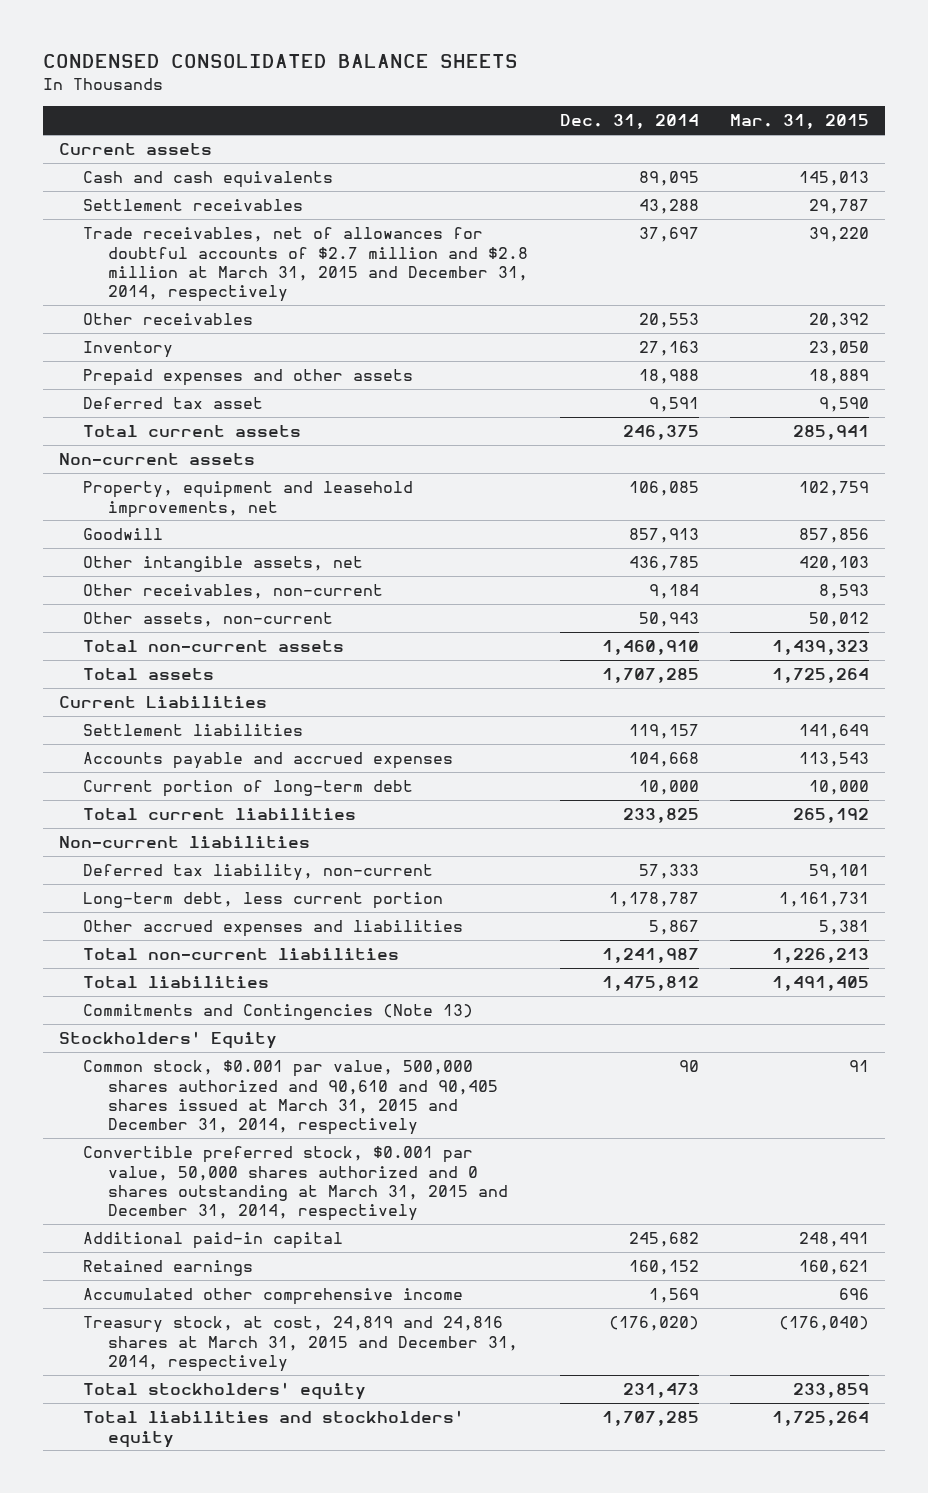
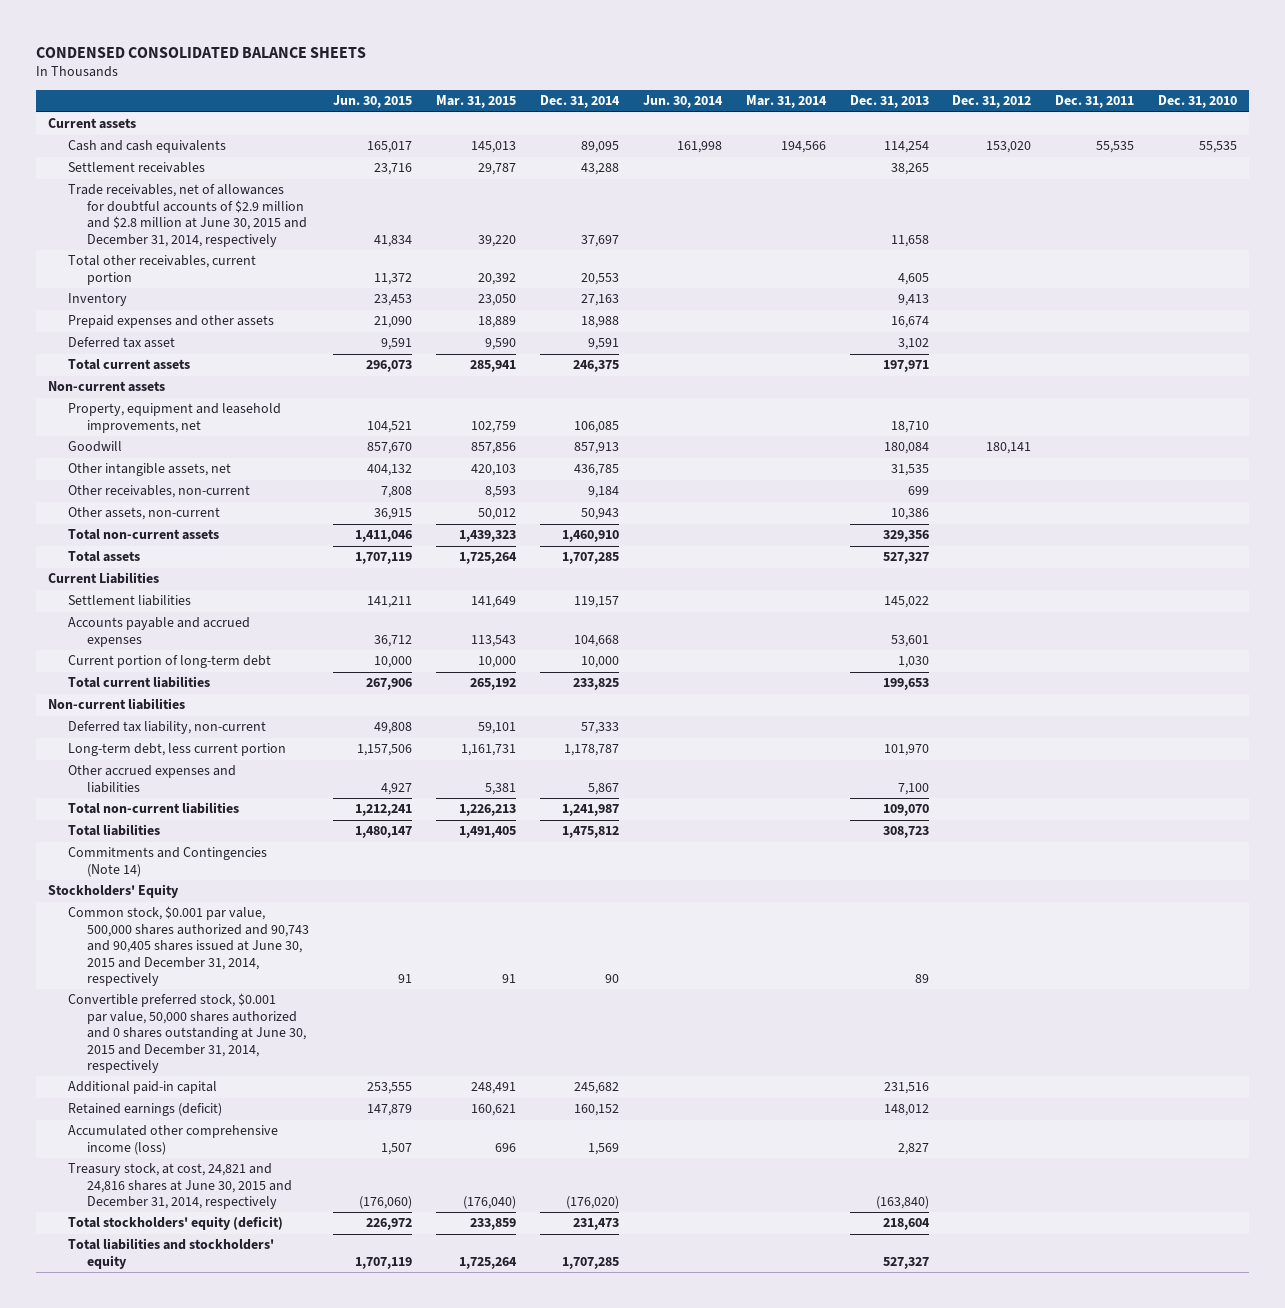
none -> [333,95,413,109] Jun. 30, 2015
none -> [642,95,723,109] Jun. 30, 2014
none -> [745,95,827,109] Mar. 31, 2014
none -> [849,95,929,109] Dec. 31, 2013
none -> [952,95,1032,109] Dec. 31, 2012
none -> [1055,95,1135,109] Dec. 31, 2011
none -> [1158,95,1238,109] Dec. 31, 2010
[83,227,528,303] Trade receivables, net of allowances for doubtful accounts of $2.7 million and $2.8 million at March 31, 2015 and December 31, 2014, respectively -> [67,184,308,247] Trade receivables, net of allowances for doubtful accounts of $2.9 million and $2.8 million at June 30, 2015 and December 31, 2014, respectively
[83,313,254,326] Other receivables -> [67,255,256,285] Total other receivables, current portion
[83,1004,474,1021] Commitments and Contingencies (Note 13) -> [67,847,267,877] Commitments and Contingencies (Note 14)
[83,1060,498,1136] Common stock, $0.001 par value, 500,000 shares authorized and 90,610 and 90,405 shares issued at March 31, 2015 and December 31, 2014, respectively -> [67,906,310,986] Common stock, $0.001 par value, 500,000 shares authorized and 90,743 and 90,405 shares issued at June 30, 2015 and December 31, 2014, respectively
[83,1146,508,1222] Convertible preferred stock, $0.001 par value, 50,000 shares authorized and 0 shares outstanding at March 31, 2015 and December 31, 2014, respectively -> [67,993,307,1073] Convertible preferred stock, $0.001 par value, 50,000 shares authorized and 0 shares outstanding at June 30, 2015 and December 31, 2014, respectively
[83,1260,254,1277] Retained earnings -> [67,1103,222,1117] Retained earnings (deficit)
[83,1288,464,1306] Accumulated other comprehensive income -> [67,1125,278,1155] Accumulated other comprehensive income (loss)
[83,1316,518,1372] Treasury stock, at cost, 24,819 and 24,816 shares at March 31, 2015 and December 31, 2014, respectively -> [67,1163,293,1210] Treasury stock, at cost, 24,821 and 24,816 shares at June 30, 2015 and December 31, 2014, respectively
[83,1382,367,1401] Total stockholders' equity -> [67,1216,283,1231] Total stockholders' equity (deficit)

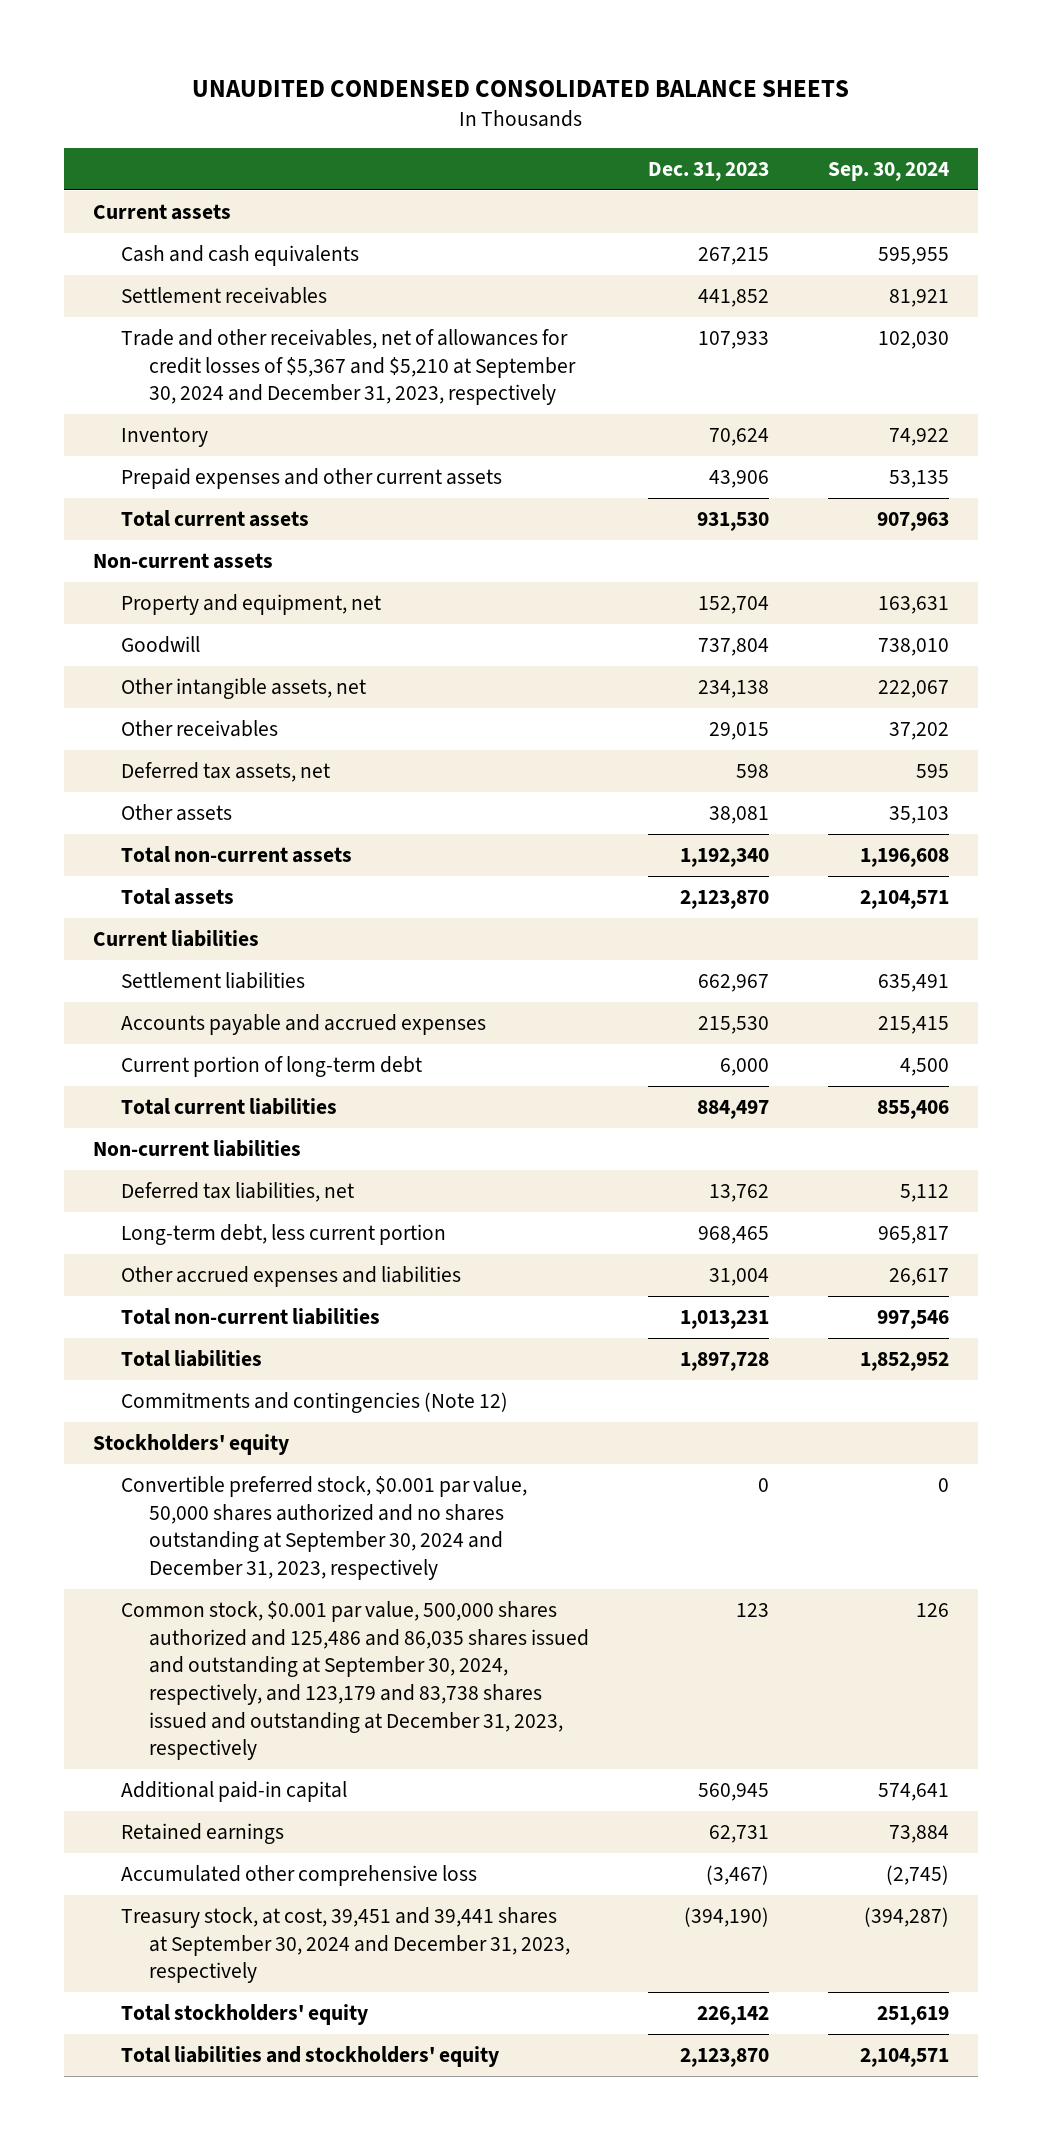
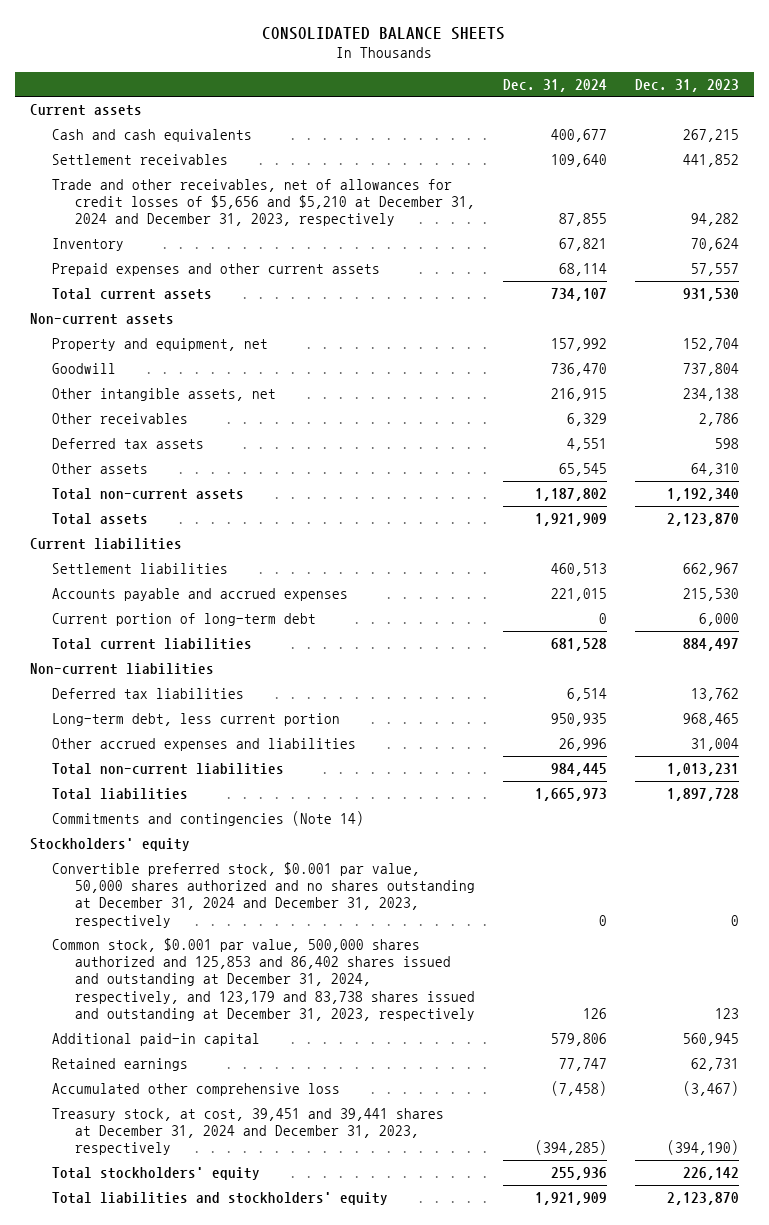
[191,79,849,97] UNAUDITED CONDENSED CONSOLIDATED BALANCE SHEETS -> [262,26,506,40] CONSOLIDATED BALANCE SHEETS
[828,161,950,181] Sep. 30, 2024 -> none
none -> [503,78,608,92] Dec. 31, 2024
[121,329,577,406] Trade and other receivables, net of allowances for credit losses of $5,367 and $5,210 at September 30, 2024 and December 31, 2023, respectively -> [52,178,475,227] Trade and other receivables, net of allowances for credit losses of $5,656 and $5,210 at December 31, 2024 and December 31, 2023, respectively
[698,331,770,350] 107,933 -> [691,213,740,227] 94,282
[709,470,770,489] 43,906 -> [691,262,740,276] 57,557
[709,722,770,741] 29,015 -> [699,412,740,426] 2,786
[121,762,331,783] Deferred tax assets, net -> [52,437,205,449] Deferred tax assets
[709,806,770,825] 38,081 -> [691,462,740,476] 64,310
[121,1182,355,1203] Deferred tax liabilities, net -> [52,687,245,699] Deferred tax liabilities
[121,1392,509,1414] Commitments and contingencies (Note 12) -> [52,810,365,826] Commitments and contingencies (Note 14)
[121,1476,528,1581] Convertible preferred stock, $0.001 par value, 50,000 shares authorized and no shares outstanding at September 30, 2024 and December 31, 2023, respectively -> [52,861,475,928] Convertible preferred stock, $0.001 par value, 50,000 shares authorized and no shares outstanding at December 31, 2024 and December 31, 2023, respectively
[121,1601,590,1761] Common stock, $0.001 par value, 500,000 shares authorized and 125,486 and 86,035 shares issued and outstanding at September 30, 2024, respectively, and 123,179 and 83,738 shares issued and outstanding at December 31, 2023, respectively -> [52,937,475,1021] Common stock, $0.001 par value, 500,000 shares authorized and 125,853 and 86,402 shares issued and outstanding at December 31, 2024, respectively, and 123,179 and 83,738 shares issued and outstanding at December 31, 2023, respectively
[121,1907,571,1984] Treasury stock, at cost, 39,451 and 39,441 shares at September 30, 2024 and December 31, 2023, respectively -> [52,1107,445,1156] Treasury stock, at cost, 39,451 and 39,441 shares at December 31, 2024 and December 31, 2023, respectively

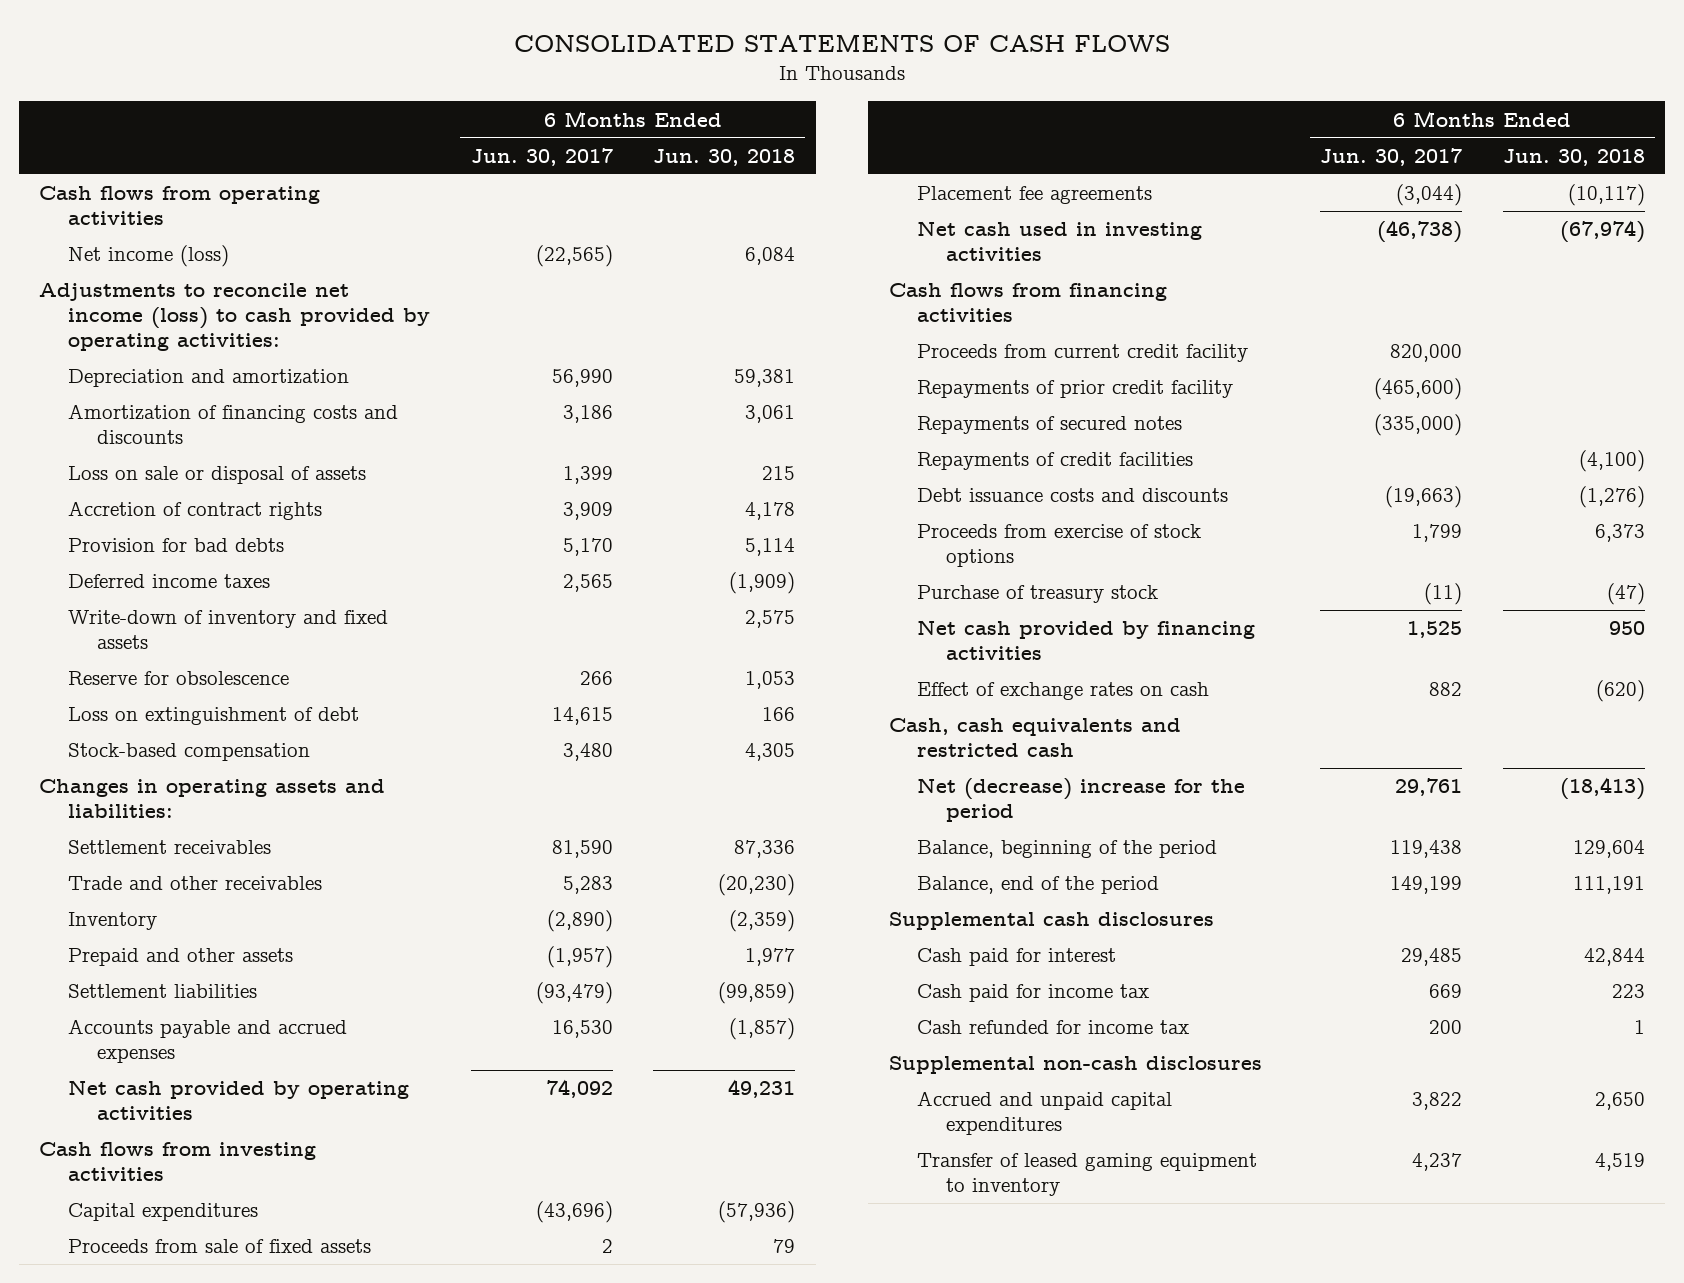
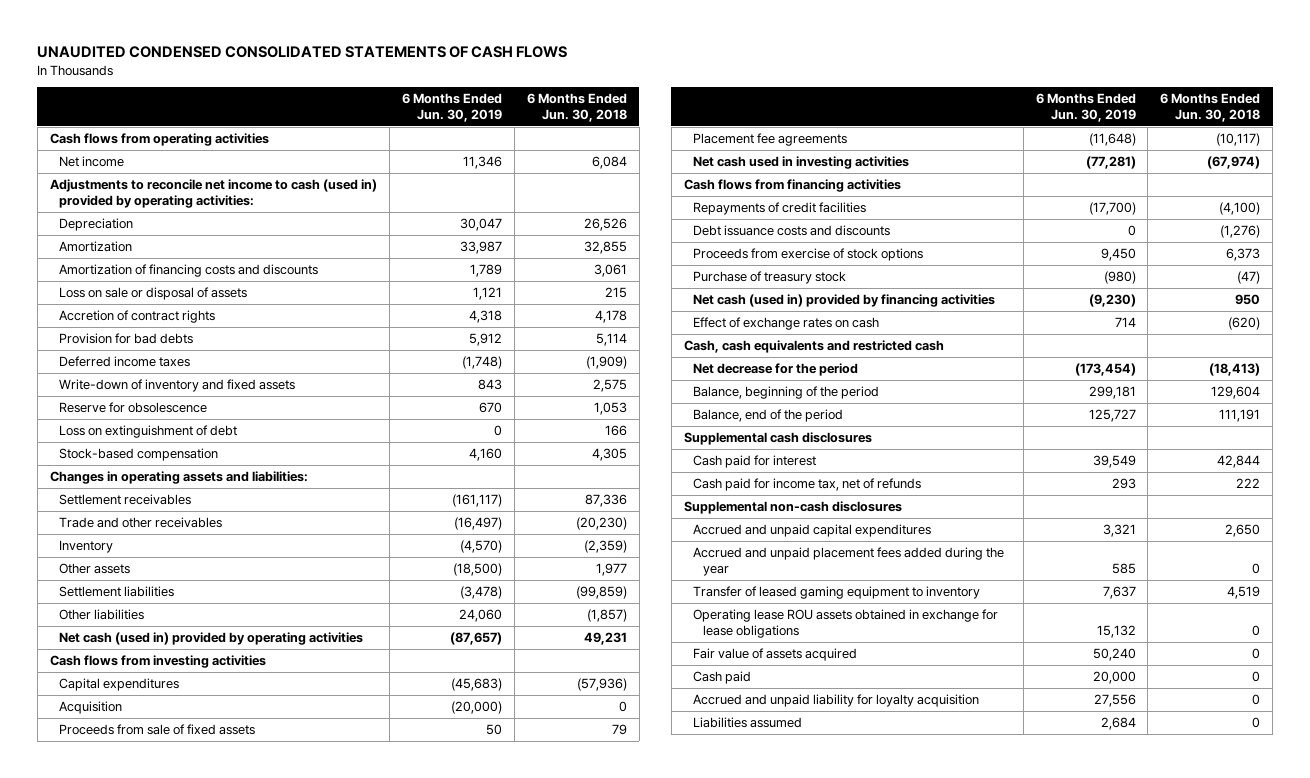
[513,33,1170,52] CONSOLIDATED STATEMENTS OF CASH FLOWS -> [37,46,568,59] UNAUDITED CONDENSED CONSOLIDATED STATEMENTS OF CASH FLOWS
[470,147,613,166] Jun. 30, 2017 -> none
none -> [401,93,502,123] 6 Months Ended Jun. 30, 2019
[67,245,229,268] Net income (loss) -> [59,155,125,167] Net income
[39,283,430,352] Adjustments to reconcile net income (loss) to cash provided by operating activities: -> [49,178,377,208] Adjustments to reconcile net income to cash (used in) provided by operating activities:
[67,369,349,388] Depreciation and amortization -> [59,217,134,231] Depreciation
[734,369,796,388] 59,381 -> [583,217,627,231] 26,526
none -> [59,240,133,252] Amortization
[67,948,293,967] Prepaid and other assets -> [59,562,131,574] Other assets
[67,1019,347,1064] Accounts payable and accrued expenses -> [59,608,145,620] Other liabilities
[67,1080,409,1121] Net cash provided by operating activities -> [59,631,364,645] Net cash (used in) provided by operating activities
none -> [59,700,123,714] Acquisition
[917,344,1249,363] Proceeds from current credit facility -> none
[917,380,1234,399] Repayments of prior credit facility -> none
[917,416,1183,435] Repayments of secured notes -> none
[917,620,1256,661] Net cash provided by financing activities -> [693,293,996,307] Net cash (used in) provided by financing activities
[917,778,1246,823] Net (decrease) increase for the period -> [693,362,859,376] Net decrease for the period
[917,1020,1190,1035] Cash refunded for income tax -> none
[917,984,1150,1003] Cash paid for income tax -> [693,477,922,491] Cash paid for income tax, net of refunds
[1611,984,1645,999] 223 -> [1236,477,1261,488] 222
none -> [693,546,1005,576] Accrued and unpaid placement fees added during the year
none -> [693,608,999,638] Operating lease ROU assets obtained in exchange for lease obligations
none -> [693,647,858,661] Fair value of assets acquired
none -> [693,670,752,684] Cash paid
none -> [693,693,980,707] Accrued and unpaid liability for loyalty acquisition
none -> [693,716,803,728] Liabilities assumed

